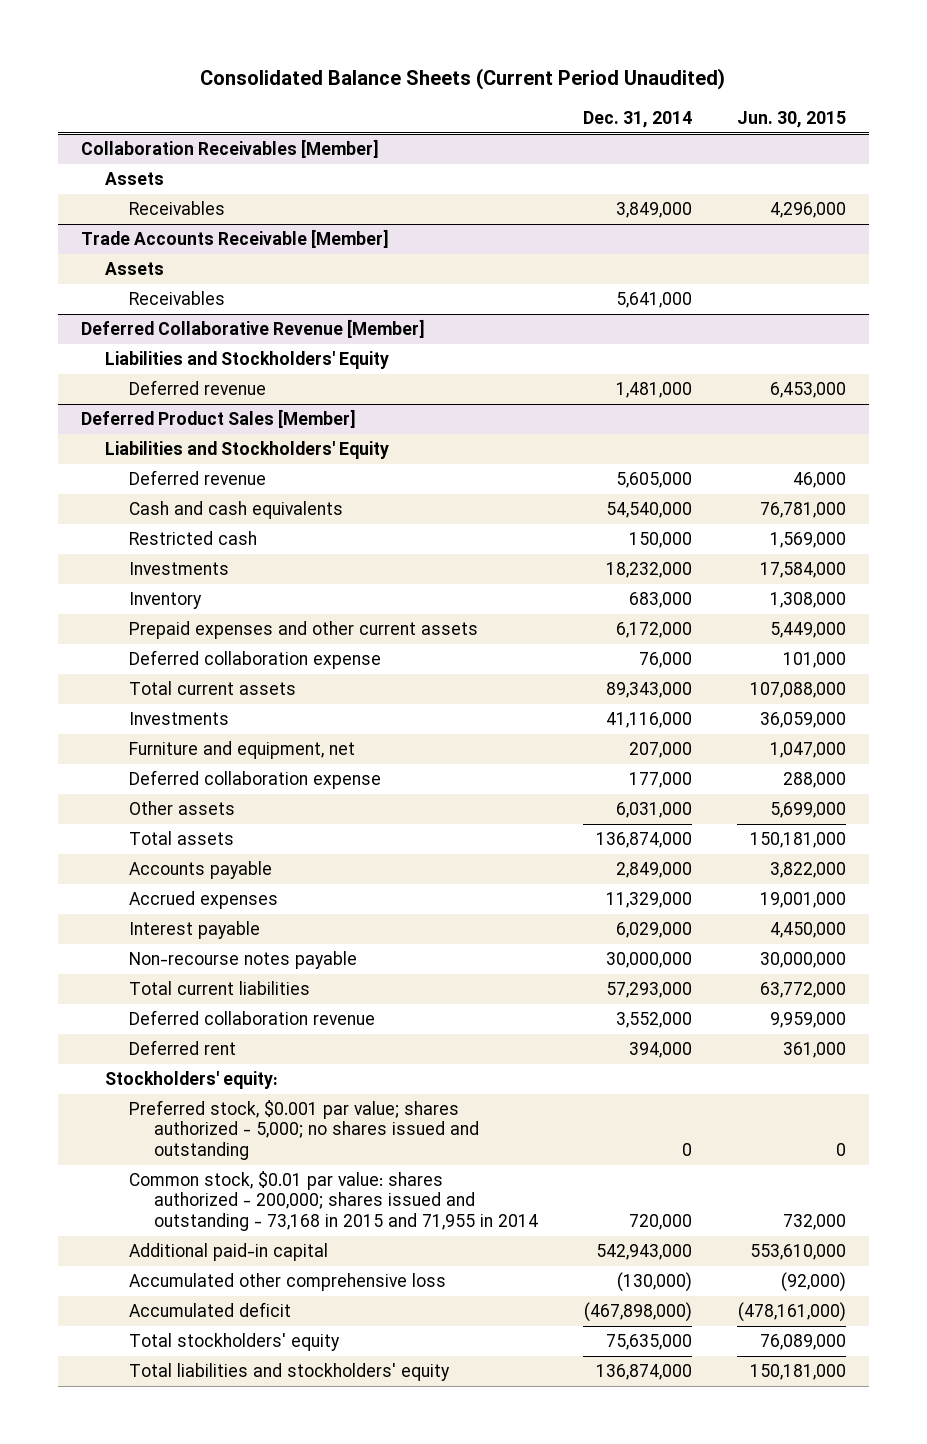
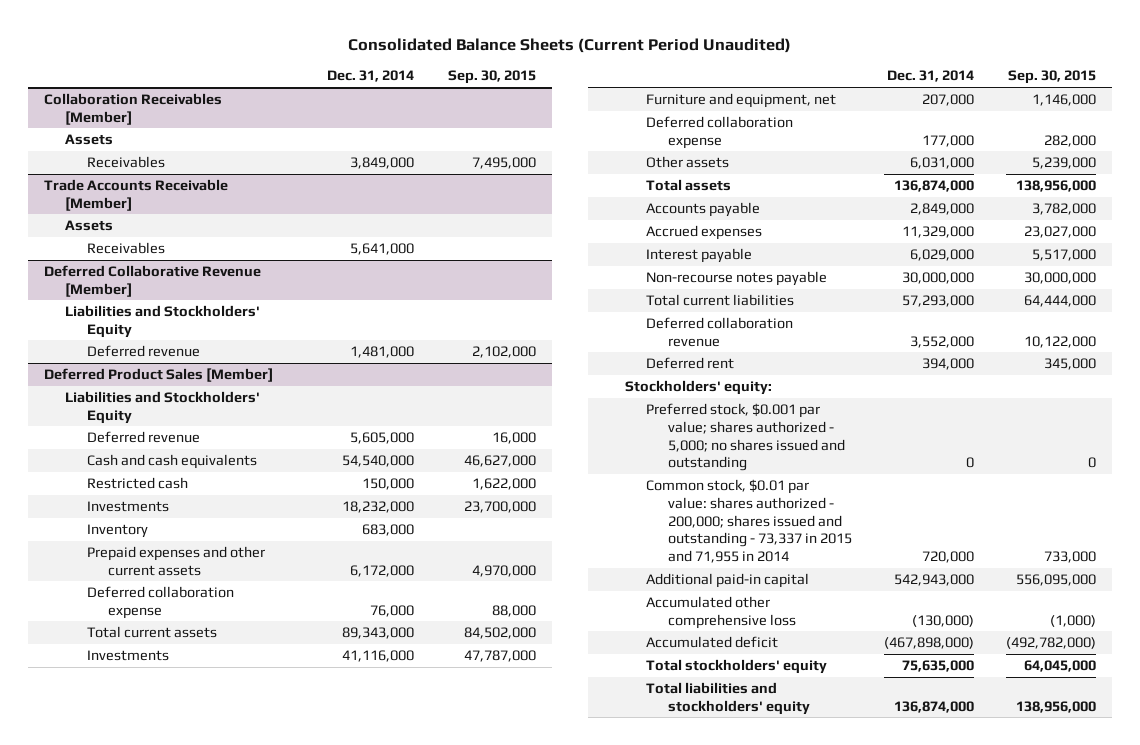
[737,110,847,128] Jun. 30, 2015 -> none
none -> [448,70,537,85] Sep. 30, 2015
[129,1171,538,1231] Common stock, $0.01 par value: shares authorized - 200,000; shares issued and outstanding - 73,168 in 2015 and 71,955 in 2014 -> [646,478,852,564] Common stock, $0.01 par value: shares authorized - 200,000; shares issued and outstanding - 73,337 in 2015 and 71,955 in 2014

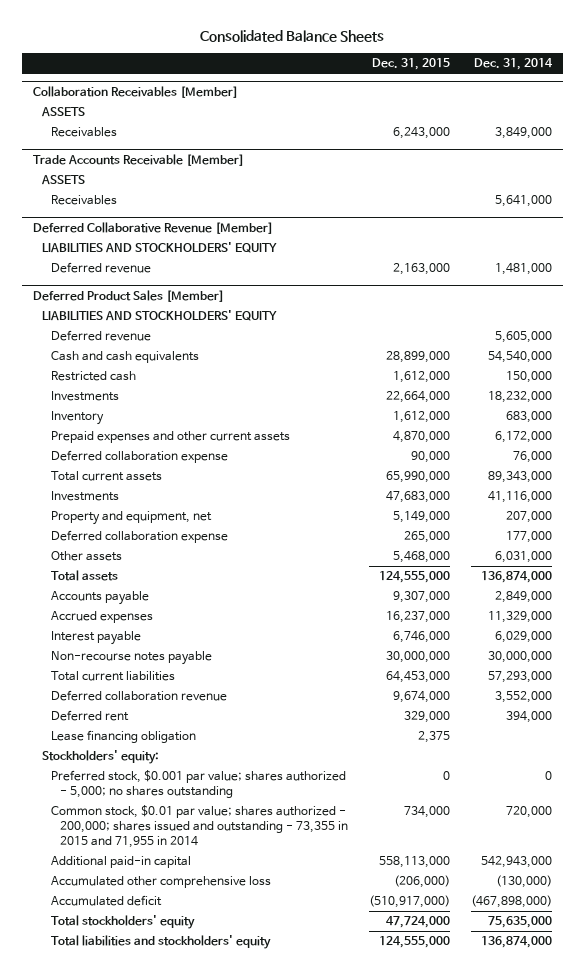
[347,38,791,54] Consolidated Balance Sheets (Current Period Unaudited) -> [200,29,385,42] Consolidated Balance Sheets
[448,70,537,85] Sep. 30, 2015 -> none
none -> [372,58,451,71] Dec. 31, 2015
[65,133,114,145] Assets -> [40,107,85,118] ASSETS
[65,219,114,231] Assets -> [40,175,85,186] ASSETS
[65,304,261,338] Liabilities and Stockholders' Equity -> [41,242,277,254] LIABILITIES AND STOCKHOLDERS' EQUITY
[65,390,261,424] Liabilities and Stockholders' Equity -> [41,310,277,322] LIABILITIES AND STOCKHOLDERS' EQUITY
[646,92,837,108] Furniture and equipment, net -> [51,511,213,526] Property and equipment, net
none -> [51,730,197,744] Lease financing obligation
[646,402,845,472] Preferred stock, $0.001 par value; shares authorized - 5,000; no shares issued and outstanding -> [51,770,347,799] Preferred stock, $0.001 par value; shares authorized - 5,000; no shares outstanding
[646,478,852,564] Common stock, $0.01 par value: shares authorized - 200,000; shares issued and outstanding - 73,337 in 2015 and 71,955 in 2014 -> [51,805,349,849] Common stock, $0.01 par value; shares authorized - 200,000; shares issued and outstanding - 73,355 in 2015 and 71,955 in 2014

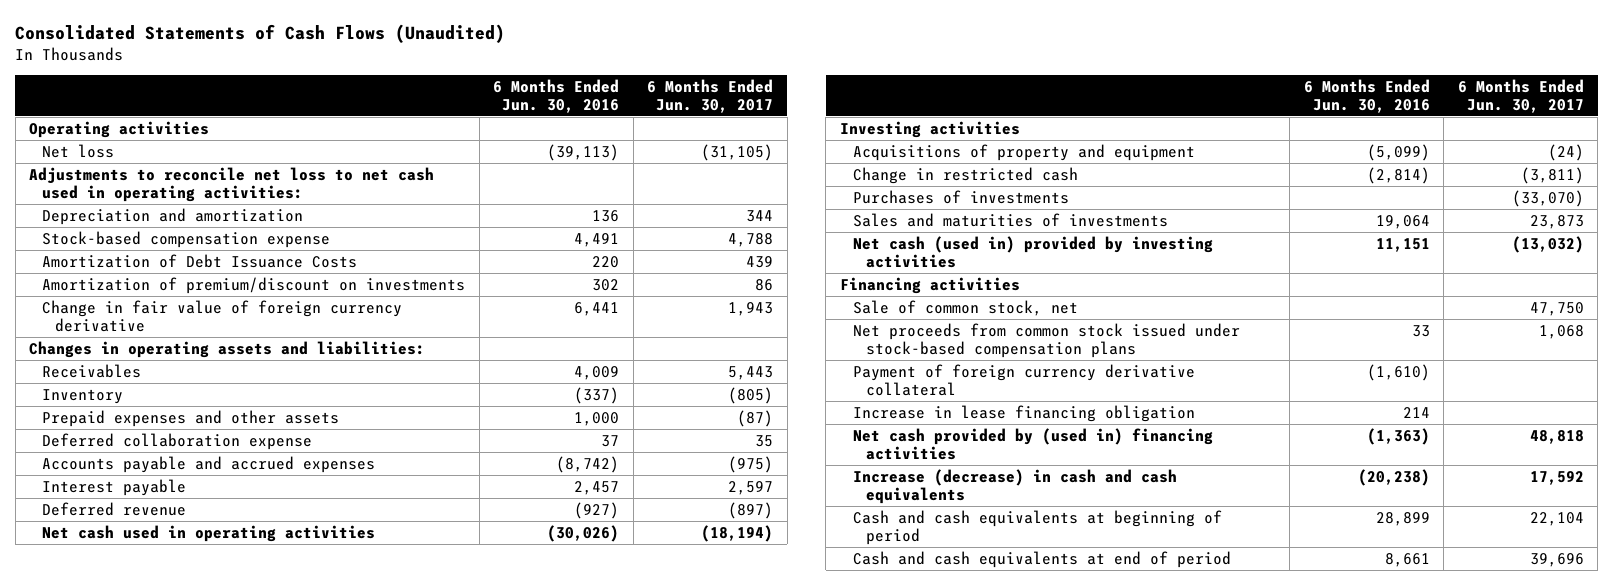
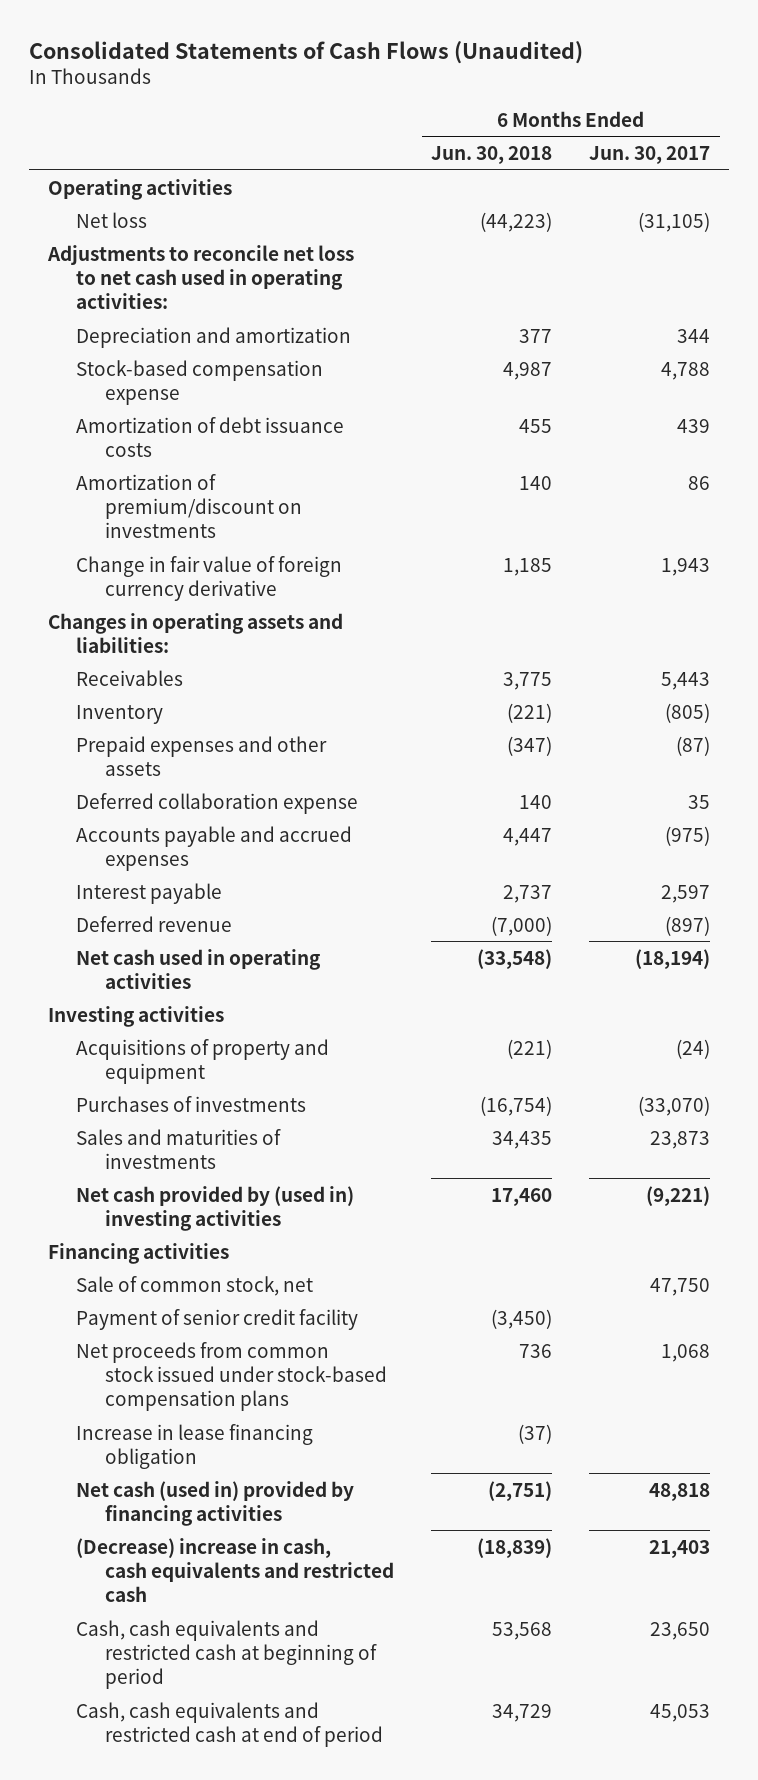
[493,79,620,113] 6 Months Ended Jun. 30, 2016 -> none
none -> [430,145,552,164] Jun. 30, 2018
[42,253,358,268] Amortization of Debt Issuance Costs -> [76,416,345,457] Amortization of debt issuance costs
[852,166,1078,184] Change in restricted cash -> none
[852,235,1213,268] Net cash (used in) provided by investing activities -> [76,1185,355,1231] Net cash provided by (used in) investing activities
[1511,235,1584,253] (13,032) -> [646,1185,711,1206] (9,221)
none -> [76,1308,359,1330] Payment of senior credit facility
[852,363,1195,396] Payment of foreign currency derivative collateral -> none
[852,427,1213,460] Net cash provided by (used in) financing activities -> [76,1480,355,1526] Net cash (used in) provided by financing activities
[852,468,1177,504] Increase (decrease) in cash and cash equivalents -> [76,1537,394,1602] (Decrease) increase in cash, cash equivalents and restricted cash
[1529,470,1584,485] 17,592 -> [649,1539,711,1558] 21,403
[852,509,1222,545] Cash and cash equivalents at beginning of period -> [76,1619,377,1689] Cash, cash equivalents and restricted cash at beginning of period
[1529,511,1584,526] 22,104 -> [650,1621,711,1640] 23,650
[852,550,1231,568] Cash and cash equivalents at end of period -> [76,1701,383,1747] Cash, cash equivalents and restricted cash at end of period
[1529,552,1584,567] 39,696 -> [650,1703,711,1722] 45,053

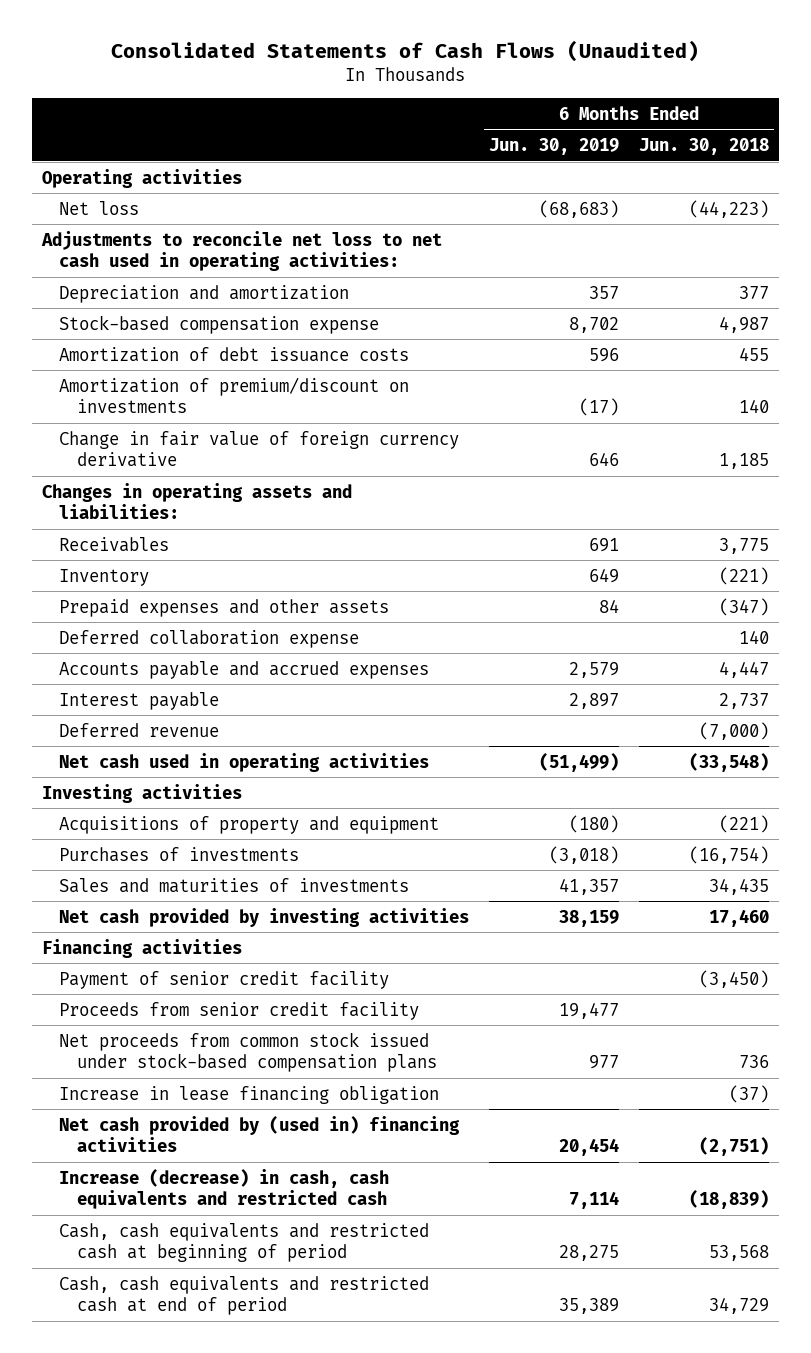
[589,145,711,164] Jun. 30, 2017 -> none
none -> [489,138,620,156] Jun. 30, 2019
[76,1185,355,1231] Net cash provided by (used in) investing activities -> [59,907,470,927] Net cash provided by investing activities
[76,1275,314,1296] Sale of common stock, net -> none
none -> [59,1001,420,1020] Proceeds from senior credit facility
[76,1480,355,1526] Net cash (used in) provided by financing activities -> [59,1115,461,1152] Net cash provided by (used in) financing activities
[76,1537,394,1602] (Decrease) increase in cash, cash equivalents and restricted cash -> [59,1168,390,1209] Increase (decrease) in cash, cash equivalents and restricted cash

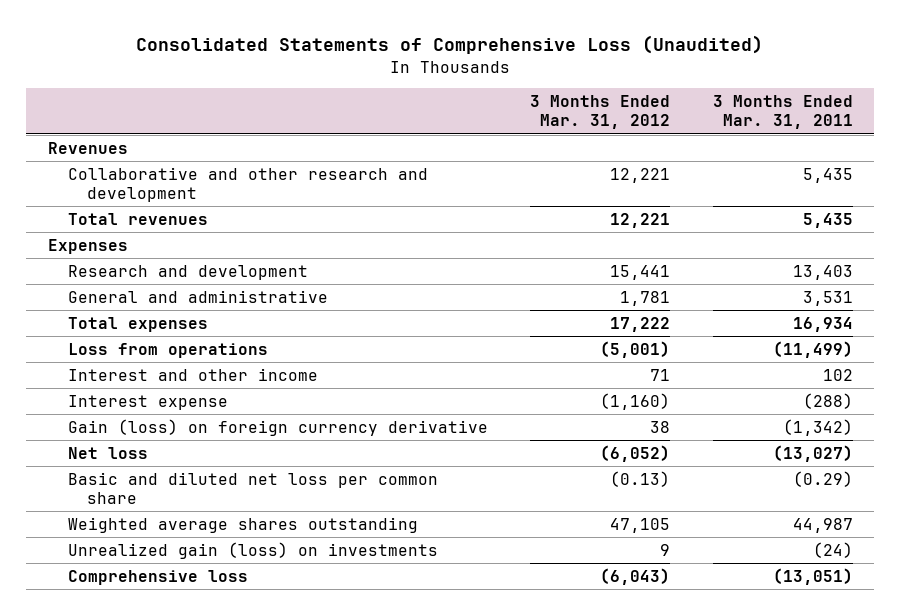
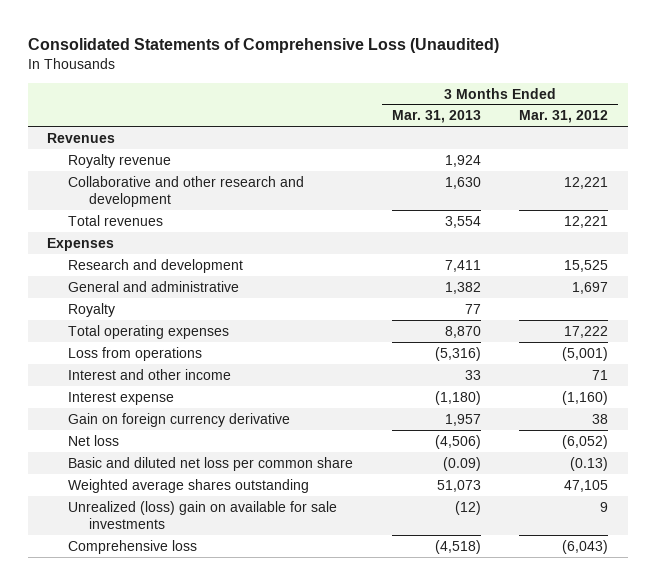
[713,95,854,130] 3 Months Ended Mar. 31, 2011 -> none
none -> [391,110,481,124] Mar. 31, 2013
none -> [68,153,172,168] Royalty revenue
[610,264,671,280] 15,441 -> [564,259,609,272] 15,525
[620,290,671,306] 1,781 -> [572,281,609,294] 1,697
none -> [68,302,116,317] Royalty
[67,316,208,332] Total expenses -> [68,324,230,339] Total operating expenses
[67,418,488,436] Gain (loss) on foreign currency derivative -> [68,412,291,427] Gain on foreign currency derivative
[67,541,438,559] Unrealized gain (loss) on investments -> [68,500,338,529] Unrealized (loss) gain on available for sale investments

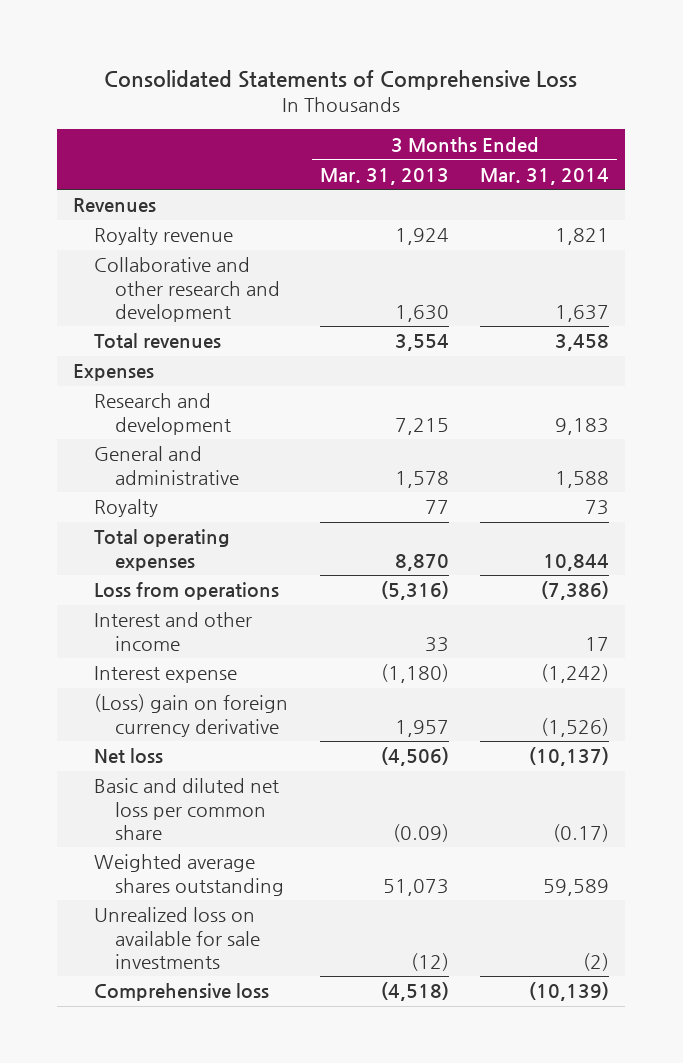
[27,37,499,53] Consolidated Statements of Comprehensive Loss (Unaudited) -> [104,70,578,91] Consolidated Statements of Comprehensive Loss
[519,110,609,124] Mar. 31, 2012 -> none
none -> [480,167,610,185] Mar. 31, 2014
[444,259,481,272] 7,411 -> [394,417,449,435] 7,215
[444,281,481,294] 1,382 -> [394,470,449,488] 1,578
[68,412,291,427] Gain on foreign currency derivative -> [93,694,288,737] (Loss) gain on foreign currency derivative
[68,500,338,529] Unrealized (loss) gain on available for sale investments -> [93,907,260,969] Unrealized loss on available for sale investments

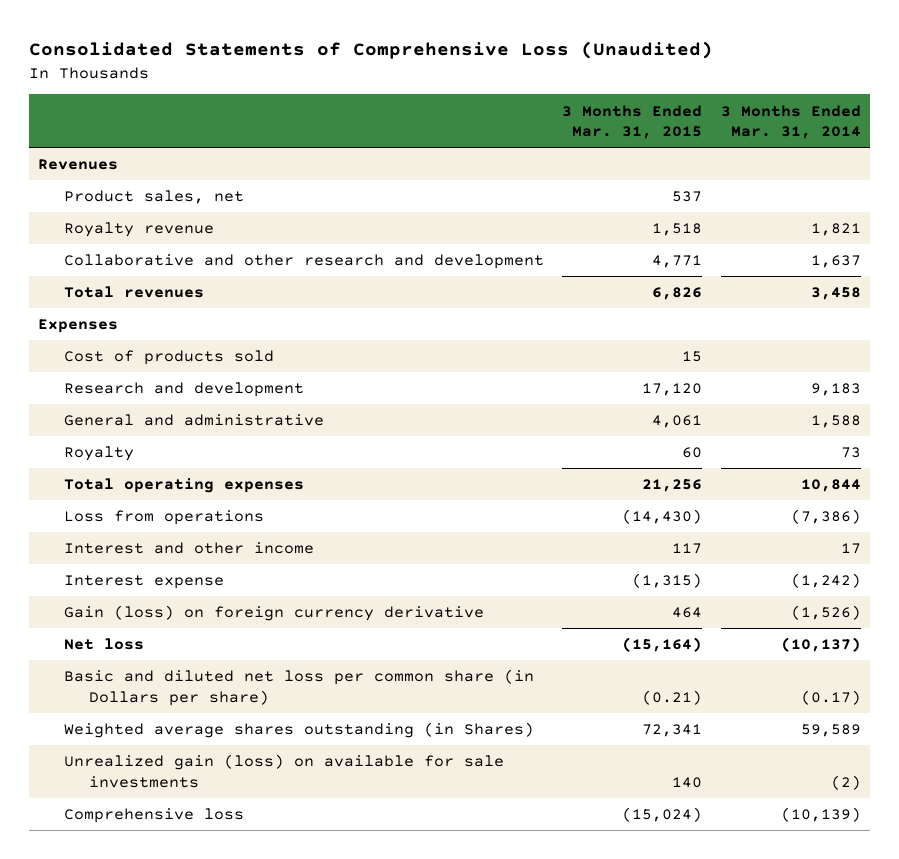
[104,70,578,91] Consolidated Statements of Comprehensive Loss -> [29,41,714,60] Consolidated Statements of Comprehensive Loss (Unaudited)
[319,167,449,185] Mar. 31, 2013 -> none
none -> [562,104,703,140] 3 Months Ended Mar. 31, 2015
none -> [63,190,244,205] Product sales, net
none -> [63,350,274,366] Cost of products sold
[93,694,288,737] (Loss) gain on foreign currency derivative -> [63,605,484,622] Gain (loss) on foreign currency derivative
[93,778,279,840] Basic and diluted net loss per common share -> [63,669,534,706] Basic and diluted net loss per common share (in Dollars per share)
[93,854,284,896] Weighted average shares outstanding -> [63,722,534,739] Weighted average shares outstanding (in Shares)
[93,907,260,969] Unrealized loss on available for sale investments -> [63,754,504,788] Unrealized gain (loss) on available for sale investments

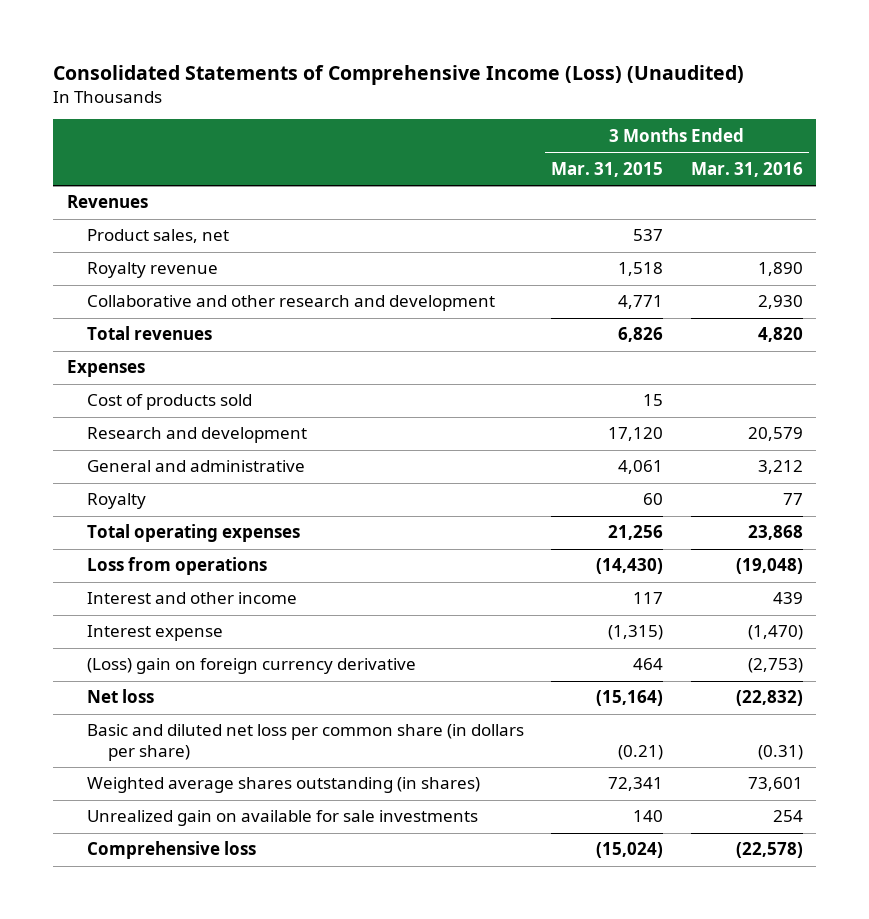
[29,41,714,60] Consolidated Statements of Comprehensive Loss (Unaudited) -> [53,64,745,85] Consolidated Statements of Comprehensive Income (Loss) (Unaudited)
[720,104,861,140] 3 Months Ended Mar. 31, 2014 -> none
none -> [690,161,803,177] Mar. 31, 2016
[63,605,484,622] Gain (loss) on foreign currency derivative -> [87,658,417,675] (Loss) gain on foreign currency derivative
[63,669,534,706] Basic and diluted net loss per common share (in Dollars per share) -> [87,724,525,761] Basic and diluted net loss per common share (in dollars per share)
[63,722,534,739] Weighted average shares outstanding (in Shares) -> [87,777,481,794] Weighted average shares outstanding (in shares)
[63,754,504,788] Unrealized gain (loss) on available for sale investments -> [87,810,479,827] Unrealized gain on available for sale investments

